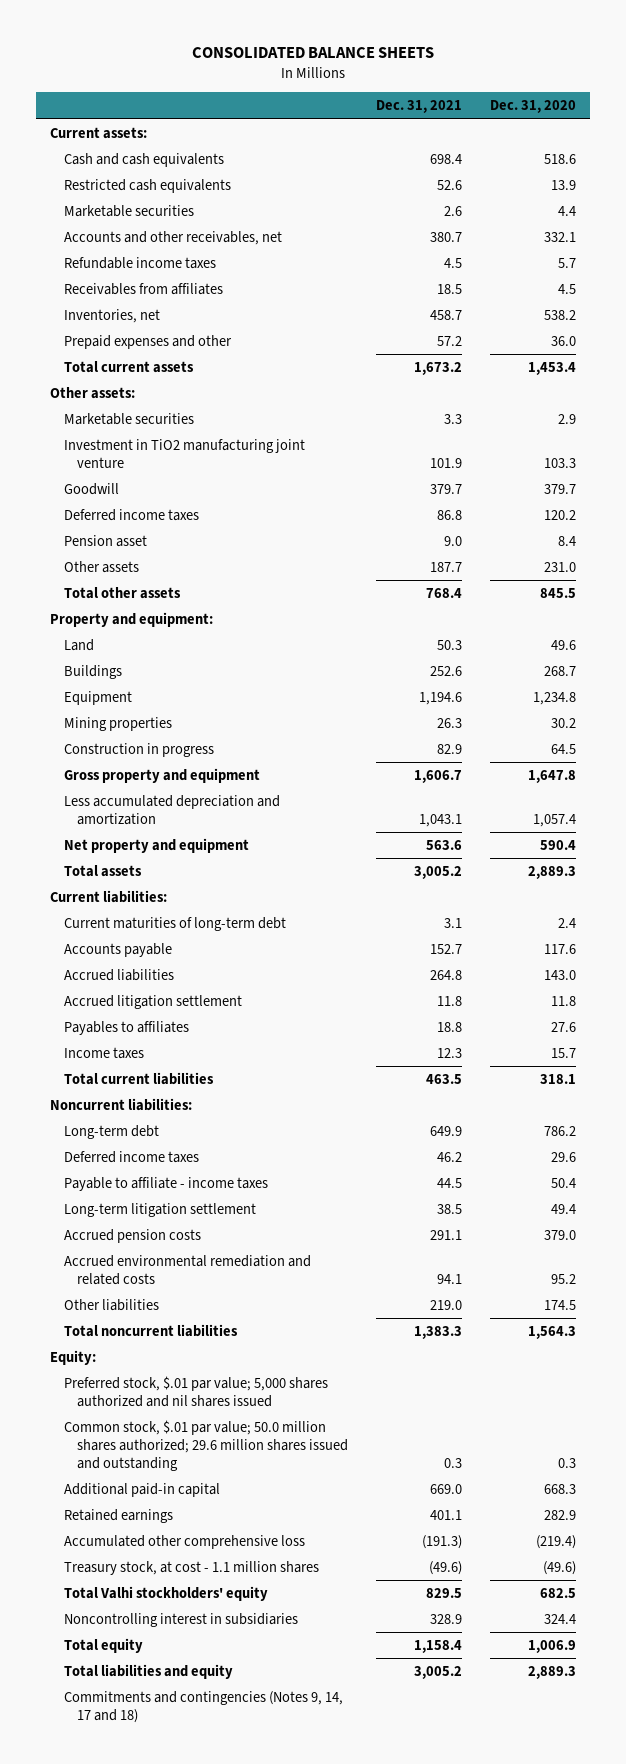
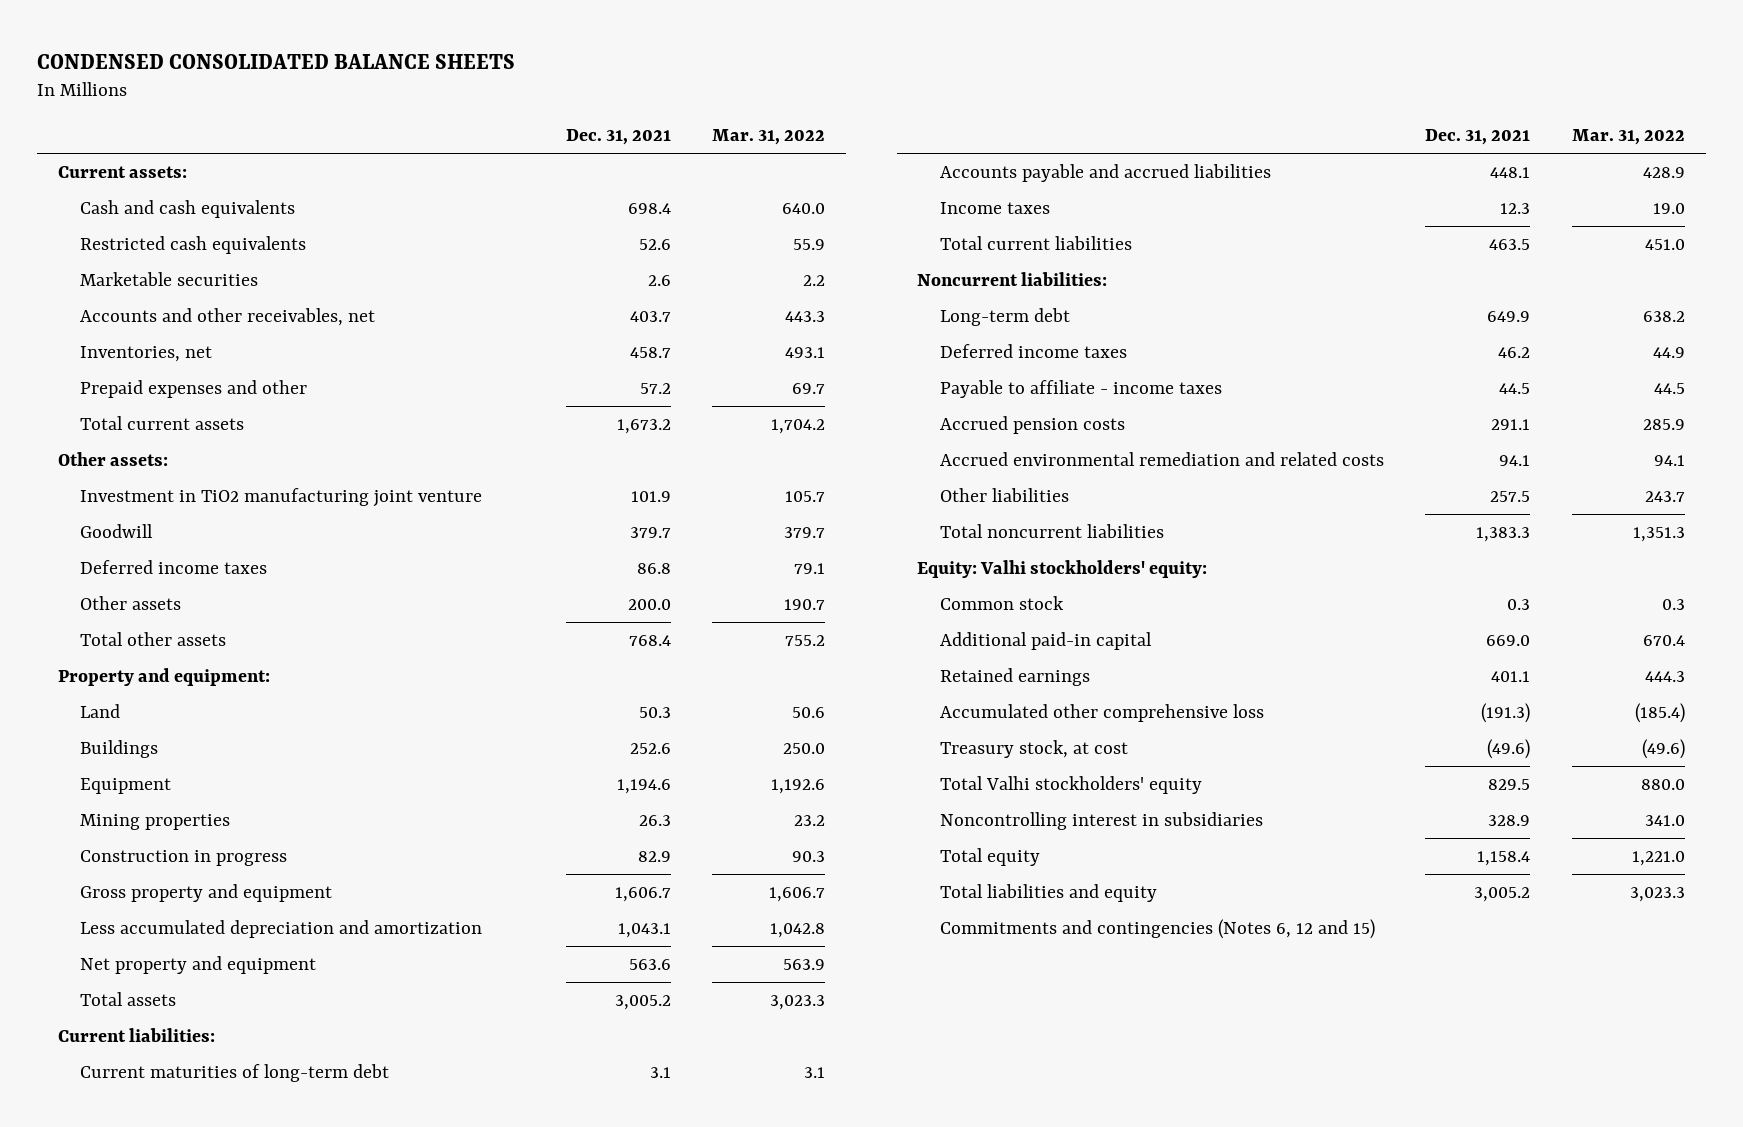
[192,47,435,59] CONSOLIDATED BALANCE SHEETS -> [37,53,516,69] CONDENSED CONSOLIDATED BALANCE SHEETS
[490,100,577,114] Dec. 31, 2020 -> none
none -> [712,128,826,145] Mar. 31, 2022
[63,256,216,269] Refundable income taxes -> none
[63,282,223,295] Receivables from affiliates -> none
[430,231,463,242] 380.7 -> [629,311,671,323] 403.7
[63,412,194,425] Marketable securities -> none
[63,534,147,547] Pension asset -> none
[430,561,463,572] 187.7 -> [627,599,671,611] 200.0
[63,942,172,957] Accounts payable -> none
[63,968,174,981] Accrued liabilities -> none
[63,994,242,1009] Accrued litigation settlement -> none
[63,1020,189,1035] Payables to affiliates -> none
none -> [939,164,1271,183] Accounts payable and accrued liabilities
[63,1202,256,1217] Long-term litigation settlement -> none
[430,1299,463,1310] 219.0 -> [1490,491,1531,503] 257.5
[50,1349,97,1365] Equity: -> none
[63,1375,328,1407] Preferred stock, $.01 par value; 5,000 shares authorized and nil shares issued -> none
none -> [917,560,1208,579] Equity: Valhi stockholders' equity:
[63,1419,349,1471] Common stock, $.01 par value; 50.0 million shares authorized; 29.6 million shares issued and outstanding -> [939,596,1064,611] Common stock
[63,1560,319,1575] Treasury stock, at cost - 1.1 million shares -> [939,740,1128,759] Treasury stock, at cost
[63,1690,343,1723] Commitments and contingencies (Notes 9, 14, 17 and 18) -> [939,919,1375,940] Commitments and contingencies (Notes 6, 12 and 15)

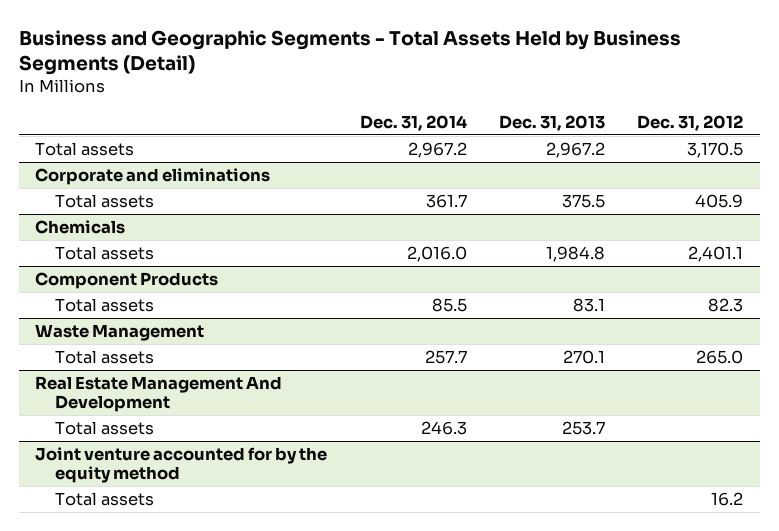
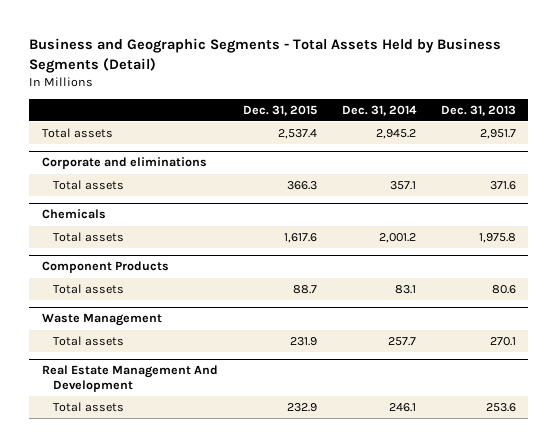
[637,114,744,131] Dec. 31, 2012 -> none
none -> [242,104,317,116] Dec. 31, 2015
[407,141,467,158] 2,967.2 -> [375,129,416,140] 2,945.2
[546,141,606,158] 2,967.2 -> [479,129,516,140] 2,951.7
[425,193,467,208] 361.7 -> [389,181,416,191] 357.1
[562,193,606,208] 375.5 -> [489,181,516,191] 371.6
[406,245,467,262] 2,016.0 -> [378,233,416,244] 2,001.2
[546,245,606,262] 1,984.8 -> [478,233,516,244] 1,975.8
[431,297,467,312] 85.5 -> [394,285,416,295] 83.1
[573,297,606,312] 83.1 -> [491,285,516,295] 80.6
[35,446,328,483] Joint venture accounted for by the equity method -> none
[55,491,155,506] Total assets -> none
[420,420,467,435] 246.3 -> [388,403,416,413] 246.1
[562,420,606,435] 253.7 -> [485,403,516,413] 253.6

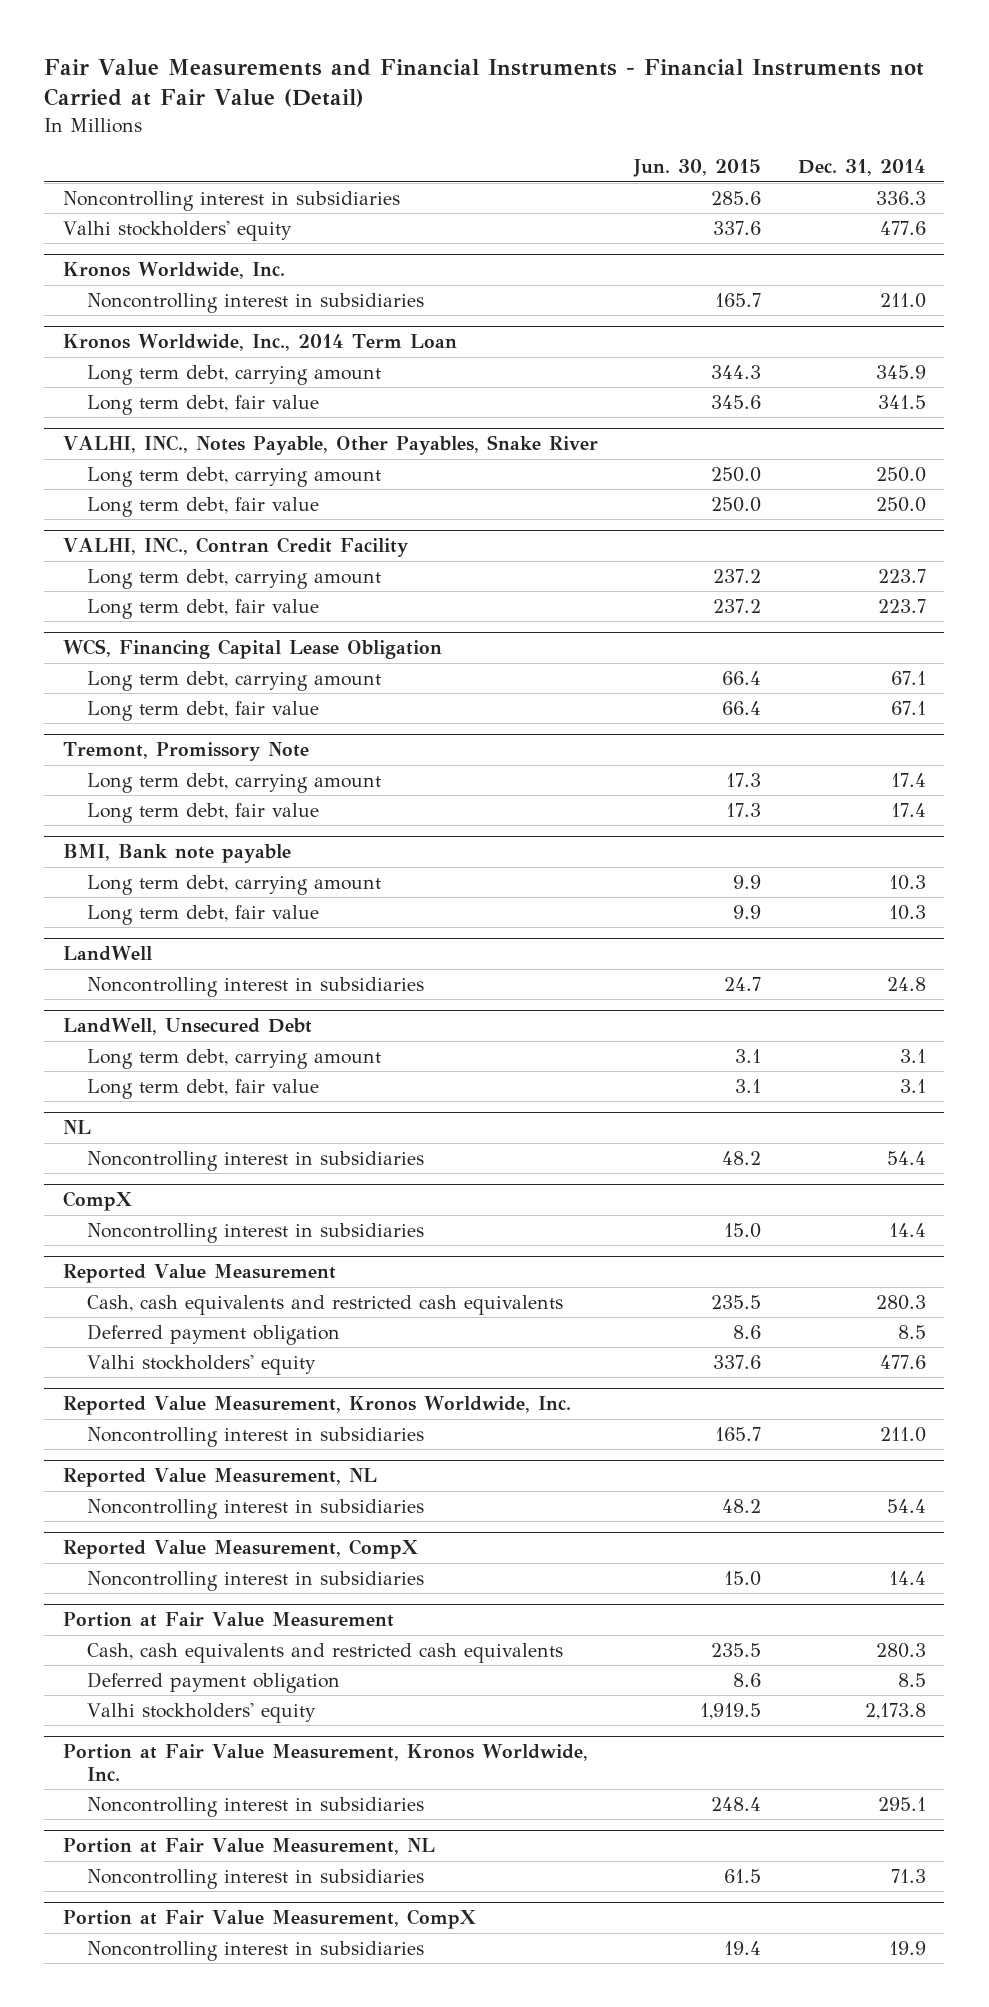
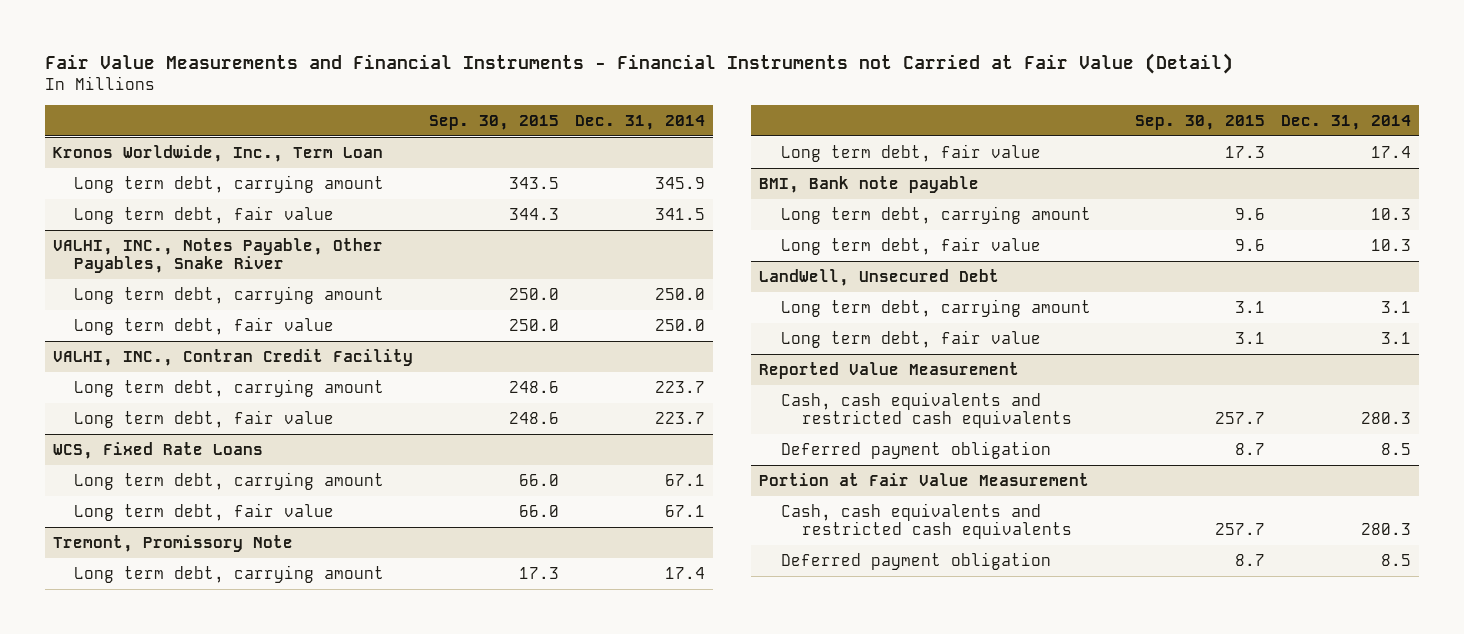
[633,159,762,178] Jun. 30, 2015 -> none
none -> [428,114,559,130] Sep. 30, 2015
[62,190,400,211] Noncontrolling interest in subsidiaries -> none
[62,220,292,241] Valhi stockholders' equity -> none
[62,262,285,280] Kronos Worldwide, Inc. -> none
[86,292,424,313] Noncontrolling interest in subsidiaries -> none
[62,334,457,352] Kronos Worldwide, Inc., 2014 Term Loan -> [53,144,384,162] Kronos Worldwide, Inc., Term Loan
[62,639,442,660] WCS, Financing Capital Lease Obligation -> none
none -> [53,441,264,459] WCS, Fixed Rate Loans
[62,946,152,962] LandWell -> none
[86,976,424,997] Noncontrolling interest in subsidiaries -> none
[62,1120,91,1135] NL -> none
[86,1150,424,1171] Noncontrolling interest in subsidiaries -> none
[62,1191,132,1212] CompX -> none
[86,1222,424,1243] Noncontrolling interest in subsidiaries -> none
[86,1354,316,1375] Valhi stockholders' equity -> none
[62,1396,571,1416] Reported Value Measurement, Kronos Worldwide, Inc. -> none
[86,1426,424,1447] Noncontrolling interest in subsidiaries -> none
[62,1468,377,1488] Reported Value Measurement, NL -> none
[86,1498,424,1519] Noncontrolling interest in subsidiaries -> none
[62,1539,418,1560] Reported Value Measurement, CompX -> none
[86,1570,424,1591] Noncontrolling interest in subsidiaries -> none
[86,1702,316,1723] Valhi stockholders' equity -> none
[62,1744,588,1782] Portion at Fair Value Measurement, Kronos Worldwide, Inc. -> none
[86,1796,424,1817] Noncontrolling interest in subsidiaries -> none
[62,1838,435,1856] Portion at Fair Value Measurement, NL -> none
[86,1868,424,1889] Noncontrolling interest in subsidiaries -> none
[62,1909,476,1930] Portion at Fair Value Measurement, CompX -> none
[86,1940,424,1961] Noncontrolling interest in subsidiaries -> none

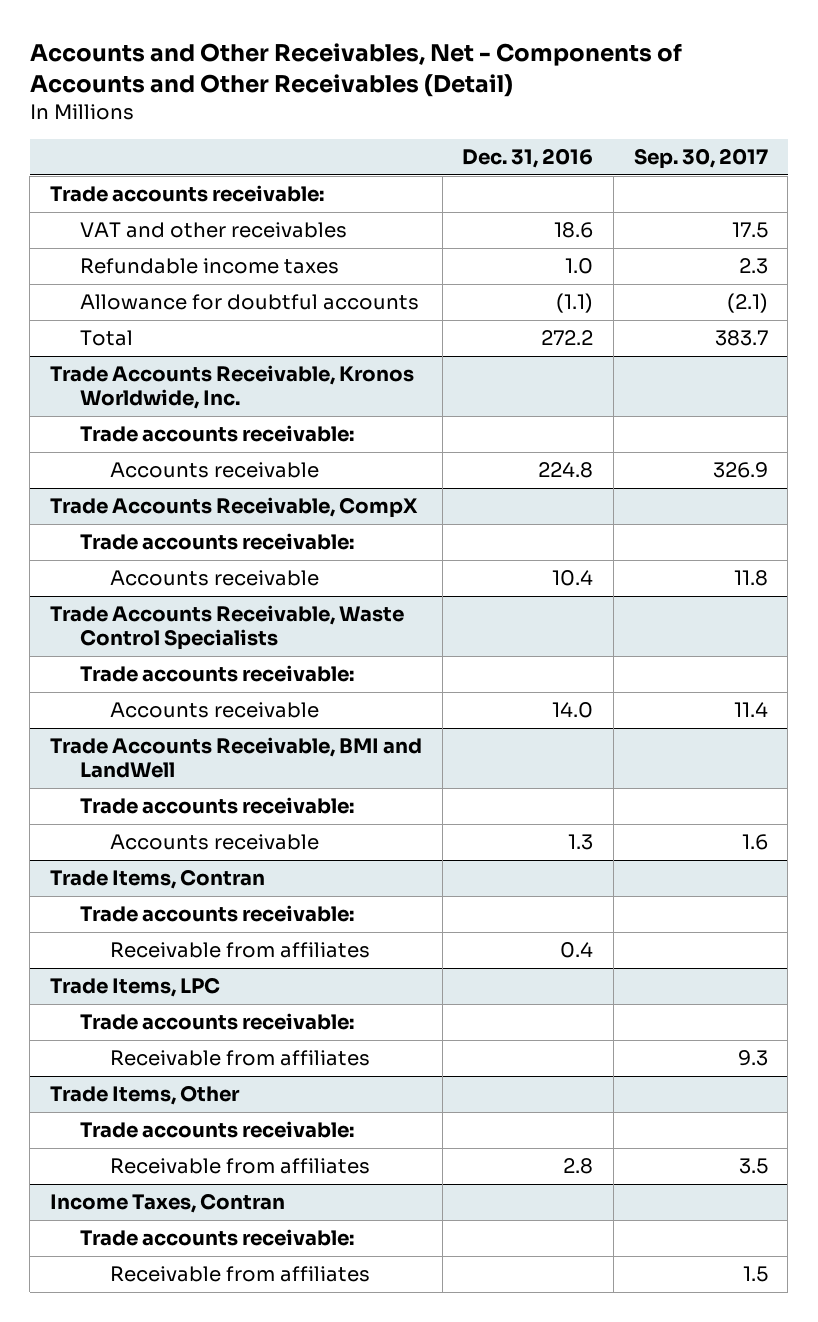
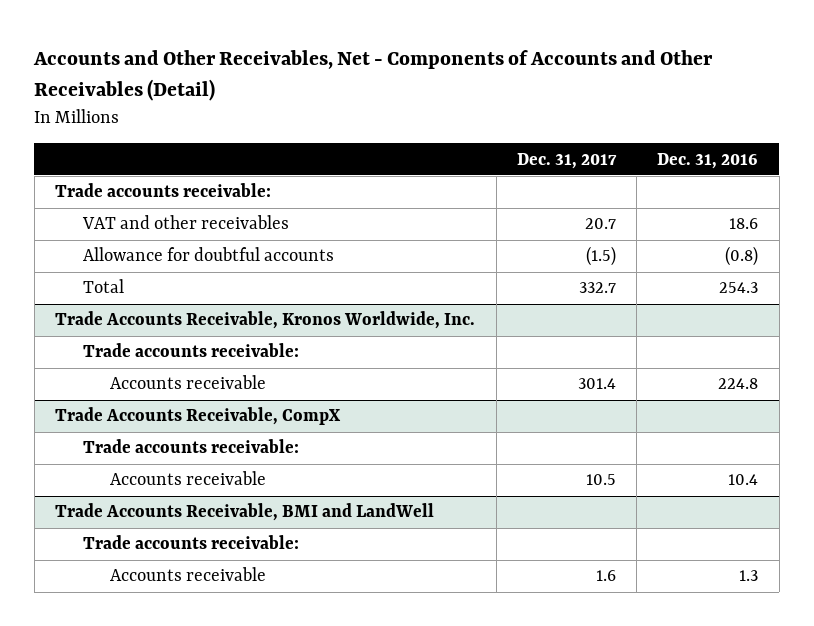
[633,148,768,170] Sep. 30, 2017 -> none
none -> [516,152,617,169] Dec. 31, 2017
[79,258,339,275] Refundable income taxes -> none
[556,293,594,314] (1.1) -> [725,246,759,267] (0.8)
[541,330,594,346] 272.2 -> [719,282,759,294] 254.3
[50,605,405,651] Trade Accounts Receivable, Waste Control Specialists -> none
[79,665,354,683] Trade accounts receivable: -> none
[109,702,319,719] Accounts receivable -> none
[50,869,266,890] Trade Items, Contran -> none
[79,905,354,923] Trade accounts receivable: -> none
[109,942,370,959] Receivable from affiliates -> none
[50,977,221,998] Trade Items, LPC -> none
[79,1013,354,1031] Trade accounts receivable: -> none
[109,1050,370,1067] Receivable from affiliates -> none
[50,1085,241,1106] Trade Items, Other -> none
[79,1121,354,1139] Trade accounts receivable: -> none
[109,1158,370,1175] Receivable from affiliates -> none
[50,1193,286,1214] Income Taxes, Contran -> none
[79,1229,354,1247] Trade accounts receivable: -> none
[109,1266,370,1283] Receivable from affiliates -> none

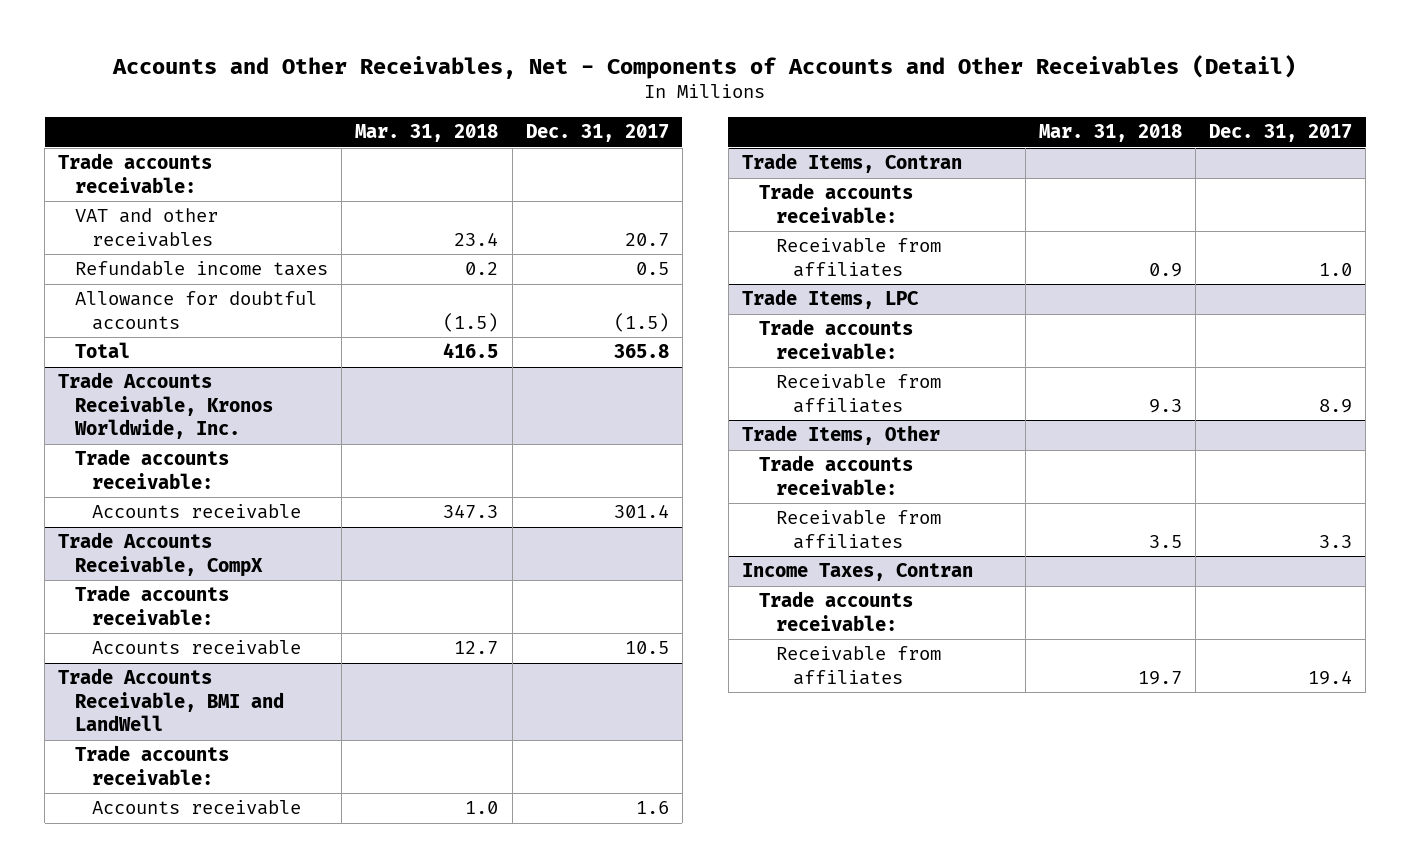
[657,152,759,169] Dec. 31, 2016 -> none
none -> [355,124,499,143] Mar. 31, 2018
none -> [75,261,329,277] Refundable income taxes
[578,282,616,294] 332.7 -> [613,344,669,359] 365.8
none -> [741,153,962,174] Trade Items, Contran
none -> [758,183,913,223] Trade accounts receivable:
none -> [775,238,941,277] Receivable from affiliates
none -> [741,289,919,310] Trade Items, LPC
none -> [758,319,913,359] Trade accounts receivable:
none -> [775,374,941,413] Receivable from affiliates
none -> [741,425,940,446] Trade Items, Other
none -> [758,455,913,495] Trade accounts receivable:
none -> [775,510,941,549] Receivable from affiliates
none -> [741,563,973,582] Income Taxes, Contran
none -> [758,591,913,631] Trade accounts receivable:
none -> [775,646,941,685] Receivable from affiliates

